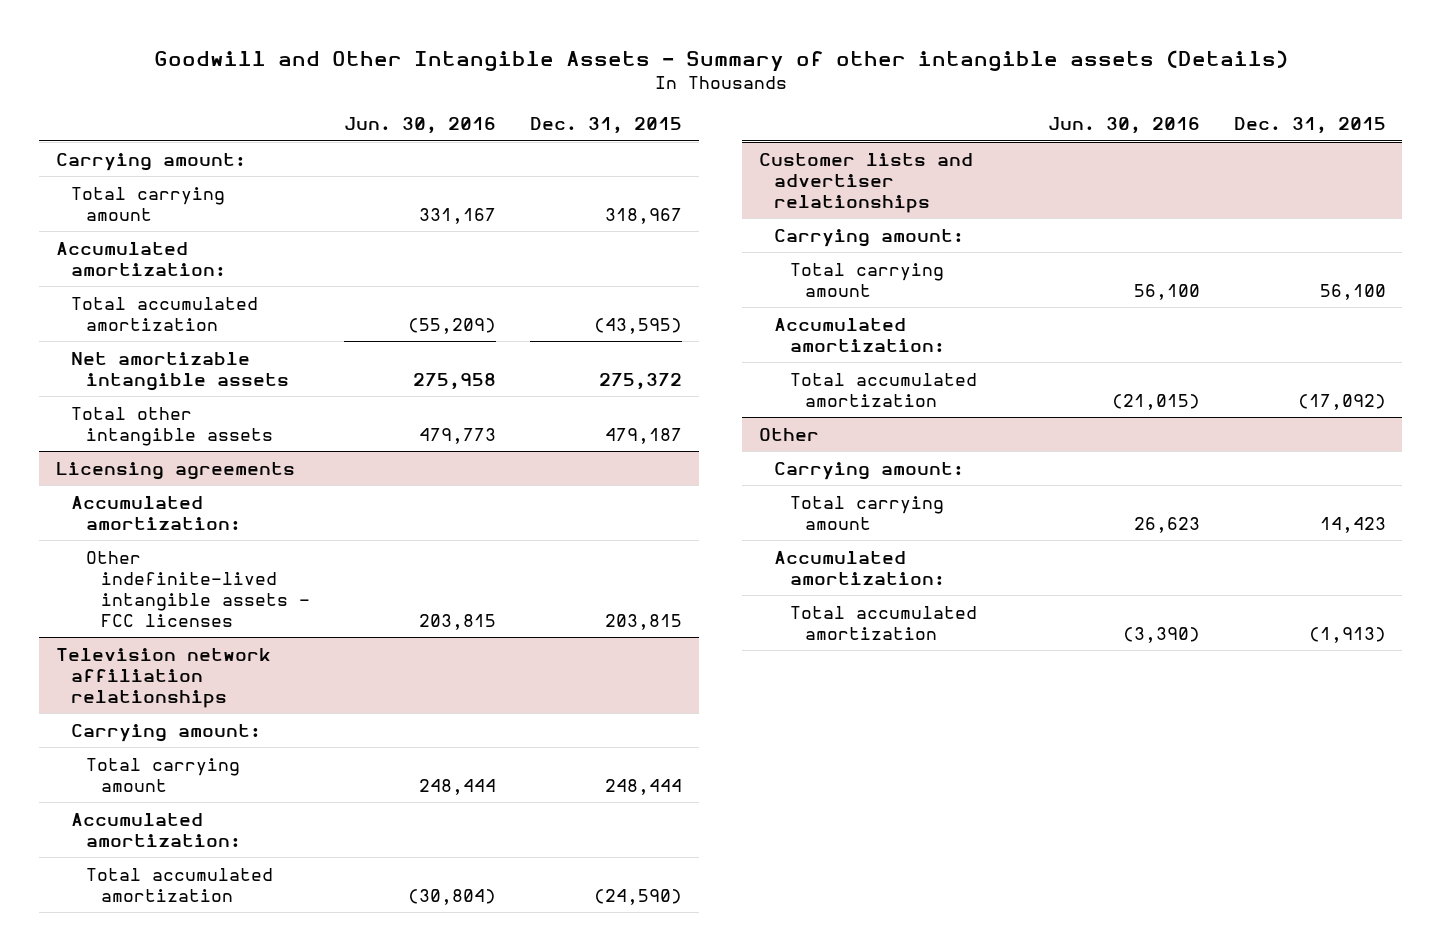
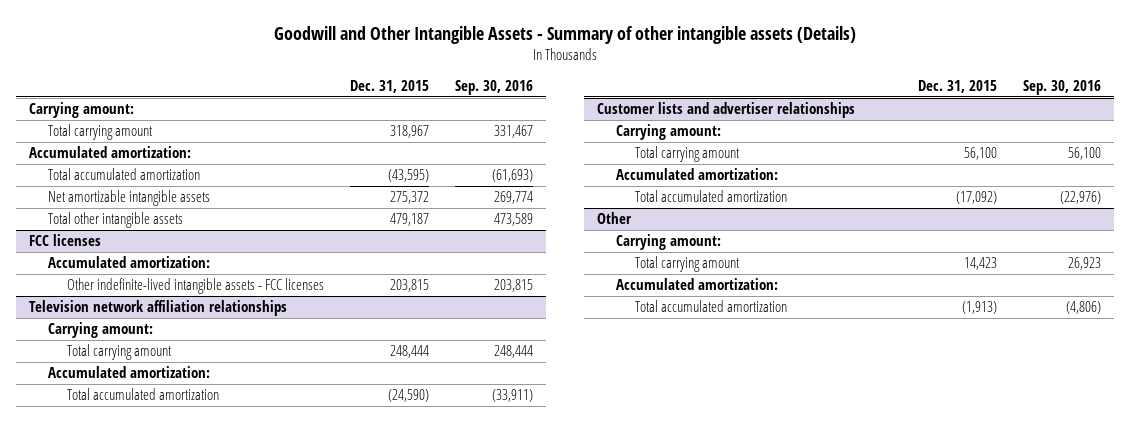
[343,117,496,135] Jun. 30, 2016 -> none
none -> [455,80,534,96] Sep. 30, 2016
[55,461,295,480] Licensing agreements -> [29,234,102,247] FCC licenses

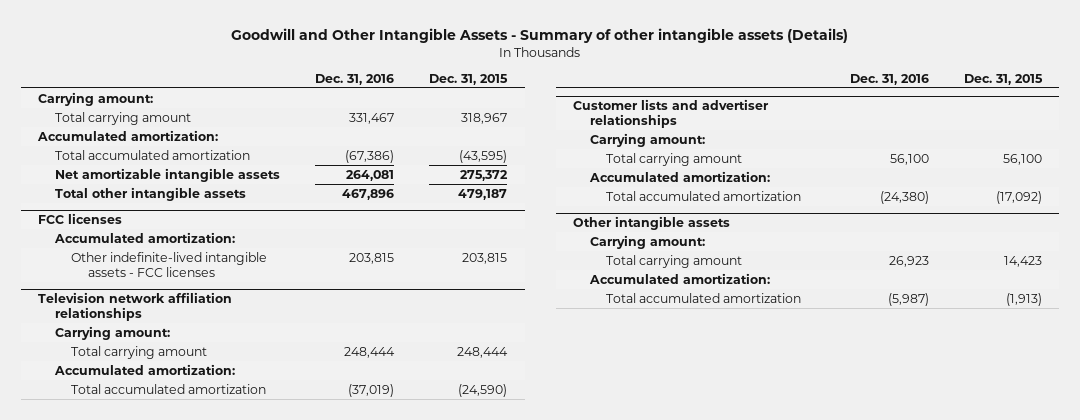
[455,80,534,96] Sep. 30, 2016 -> none
none -> [315,73,395,85] Dec. 31, 2016
[596,212,632,225] Other -> [573,216,731,231] Other intangible assets

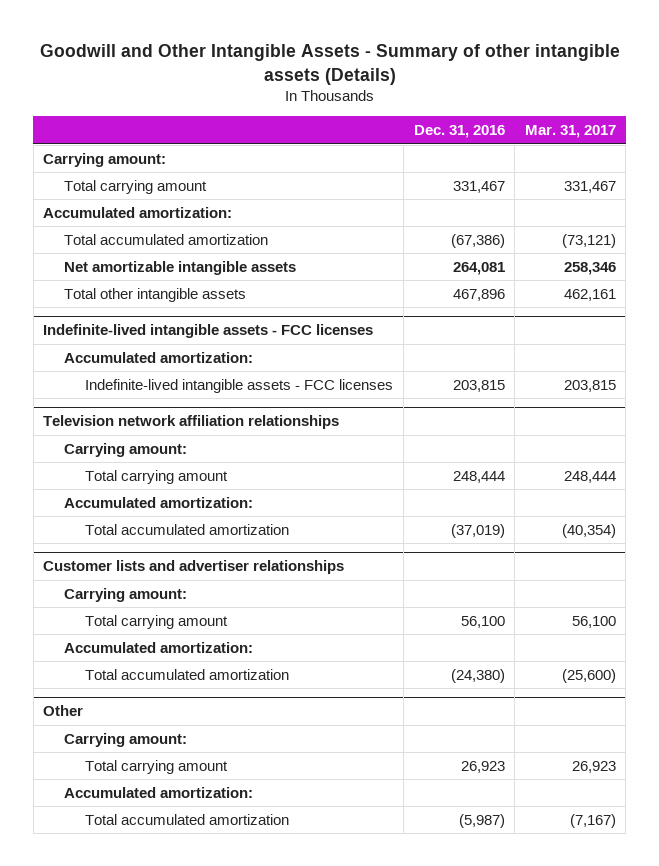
[429,73,509,85] Dec. 31, 2015 -> none
none -> [524,125,616,139] Mar. 31, 2017
[38,213,123,225] FCC licenses -> [43,324,374,339] Indefinite-lived intangible assets - FCC licenses
[71,251,268,277] Other indefinite-lived intangible assets - FCC licenses -> [85,378,394,393] Indefinite-lived intangible assets - FCC licenses
[573,216,731,231] Other intangible assets -> [43,705,84,717] Other

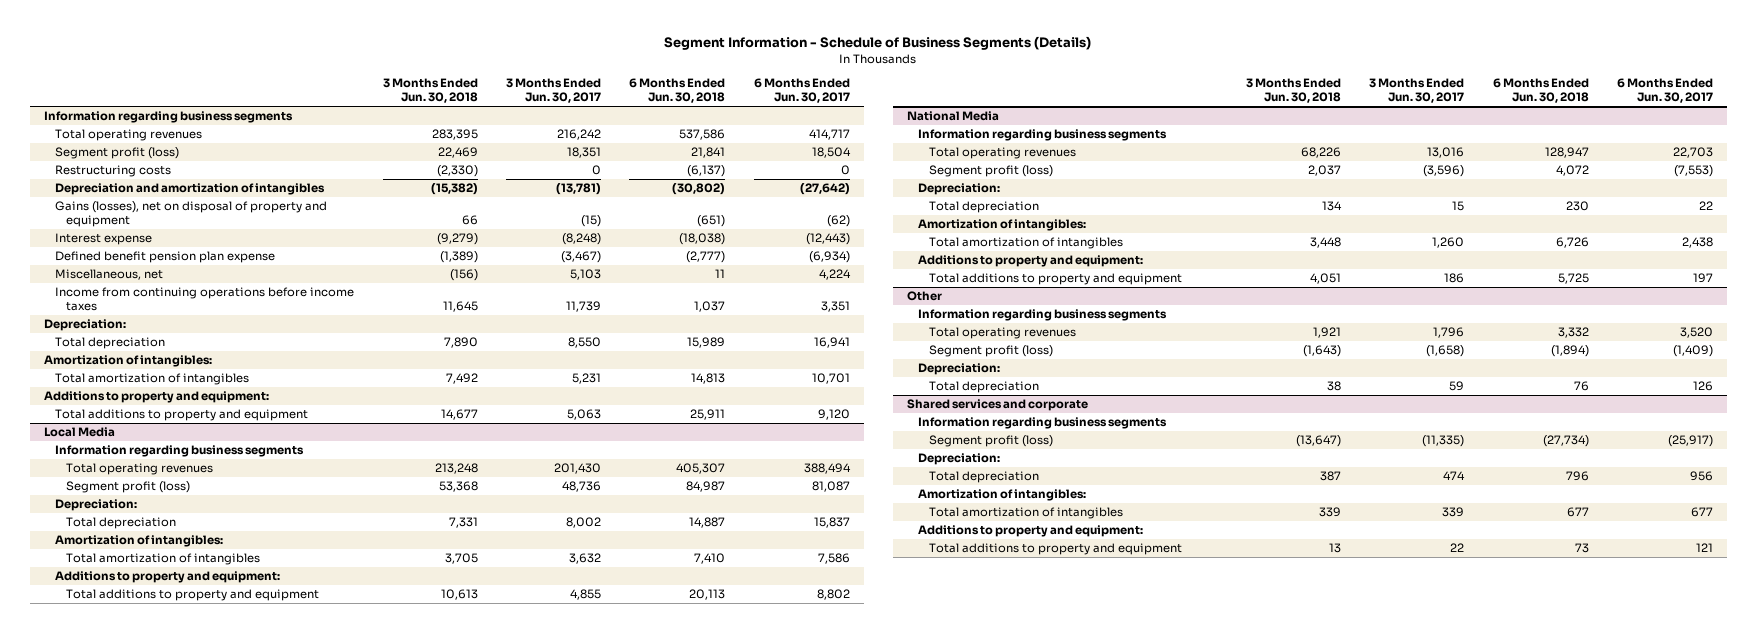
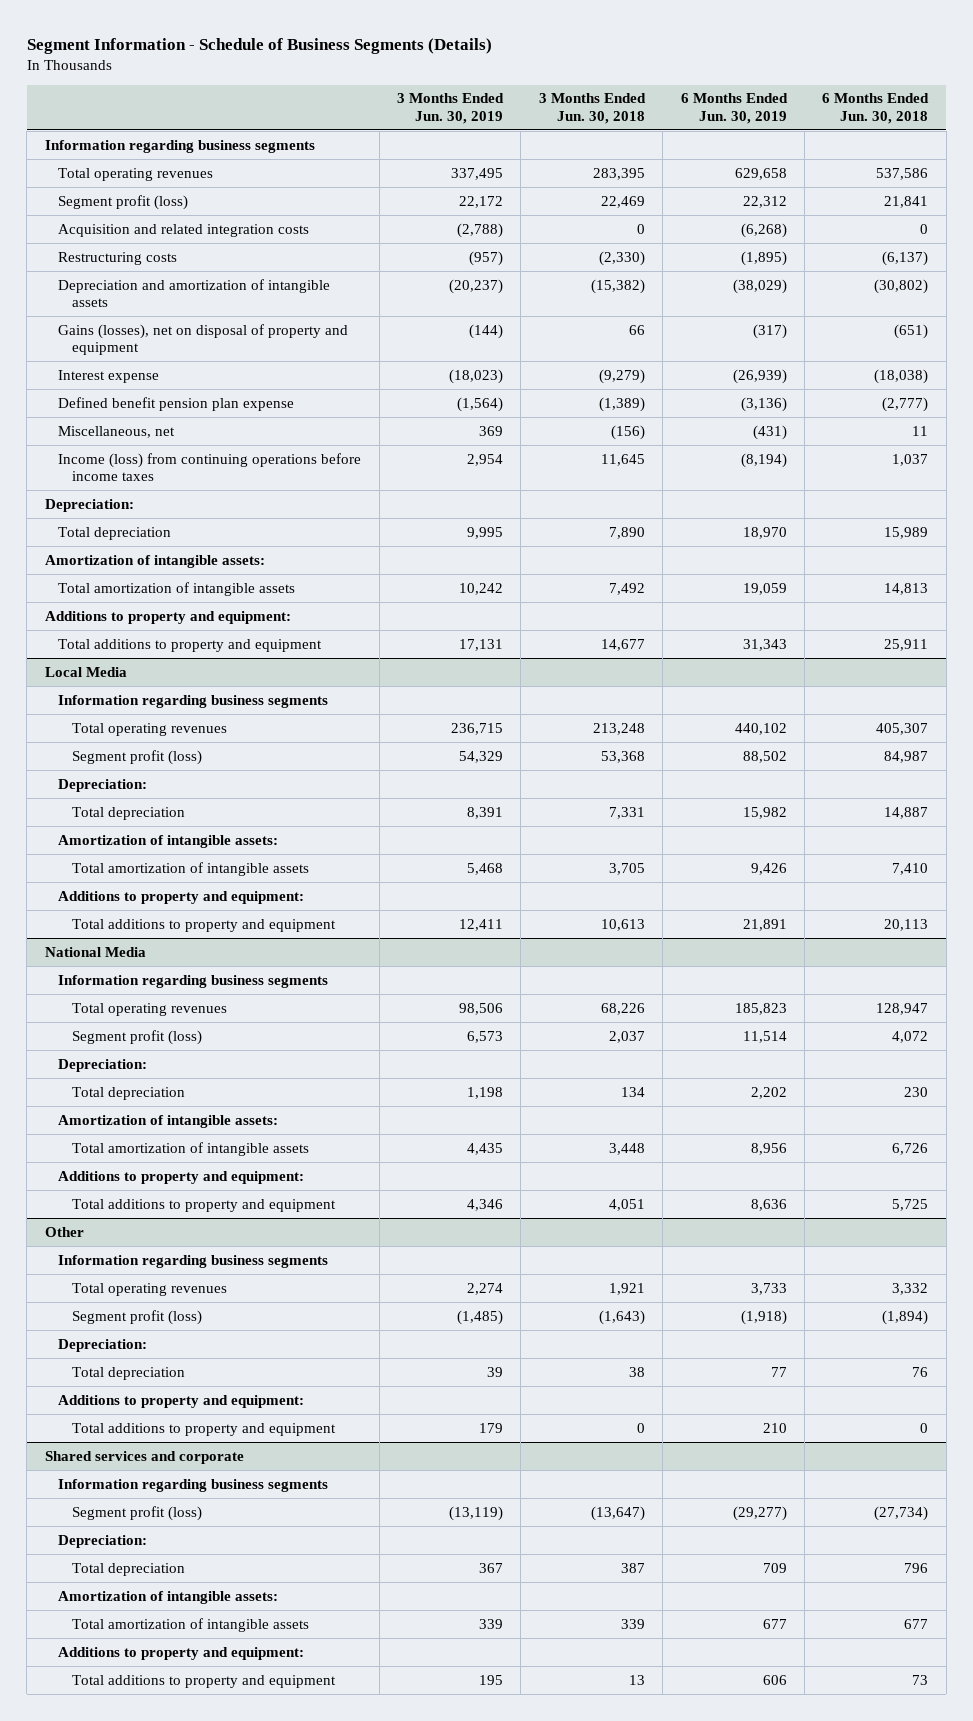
[506,78,602,104] 3 Months Ended Jun. 30, 2017 -> none
[753,78,850,104] 6 Months Ended Jun. 30, 2017 -> none
none -> [396,93,504,124] 3 Months Ended Jun. 30, 2019
none -> [680,93,788,124] 6 Months Ended Jun. 30, 2019
none -> [58,223,310,237] Acquisition and related integration costs
[55,183,326,196] Depreciation and amortization of intangibles -> [58,278,331,308] Depreciation and amortization of intangible assets
[55,287,355,312] Income from continuing operations before income taxes -> [58,452,362,482] Income (loss) from continuing operations before income taxes
[43,355,212,368] Amortization of intangibles: -> [44,554,265,568] Amortization of intangible assets:
[55,373,250,386] Total amortization of intangibles -> [58,581,296,596] Total amortization of intangible assets
[55,535,224,548] Amortization of intangibles: -> [58,834,279,848] Amortization of intangible assets:
[66,553,261,566] Total amortization of intangibles -> [71,861,309,876] Total amortization of intangible assets
[918,219,1087,232] Amortization of intangibles: -> [58,1114,279,1128] Amortization of intangible assets:
[929,237,1124,250] Total amortization of intangibles -> [71,1141,309,1156] Total amortization of intangible assets
none -> [58,1394,305,1408] Additions to property and equipment:
none -> [71,1422,336,1436] Total additions to property and equipment
[918,489,1087,502] Amortization of intangibles: -> [58,1590,279,1604] Amortization of intangible assets:
[929,507,1124,520] Total amortization of intangibles -> [71,1617,309,1632] Total amortization of intangible assets

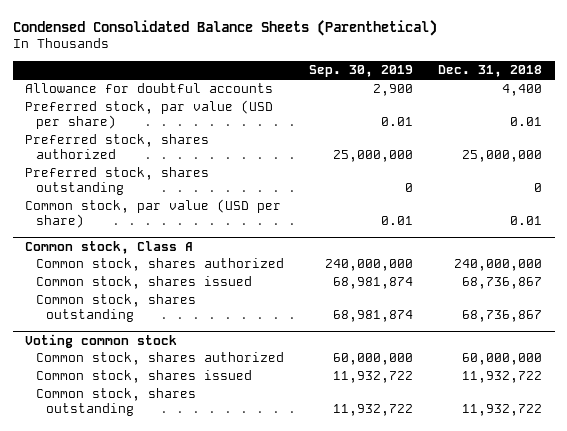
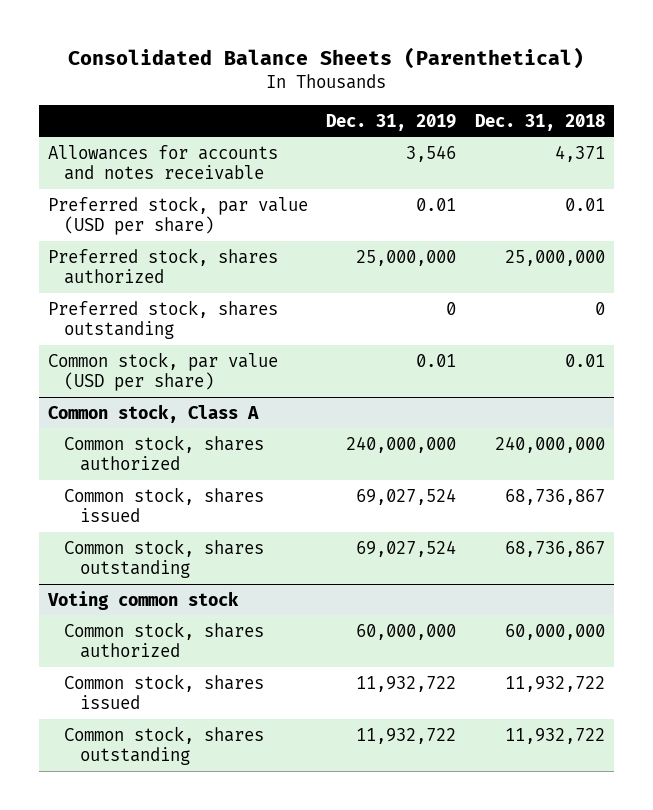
[12,19,437,36] Condensed Consolidated Balance Sheets (Parenthetical) -> [68,47,585,70] Consolidated Balance Sheets (Parenthetical)
[308,65,413,78] Sep. 30, 2019 -> none
none -> [326,113,457,131] Dec. 31, 2019
[25,83,274,94] Allowance for doubtful accounts -> [47,144,278,180] Allowances for accounts and notes receivable
[502,84,543,97] 4,400 -> [554,144,605,162] 4,371

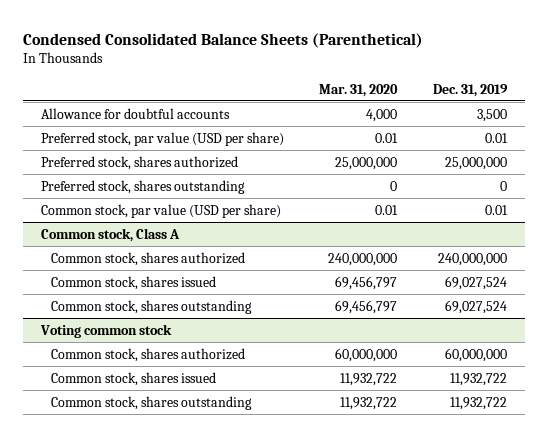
[68,47,585,70] Consolidated Balance Sheets (Parenthetical) -> [23,32,424,48] Condensed Consolidated Balance Sheets (Parenthetical)
[474,113,605,131] Dec. 31, 2018 -> none
none -> [319,83,399,97] Mar. 31, 2020
[47,144,278,180] Allowances for accounts and notes receivable -> [41,107,231,119] Allowance for doubtful accounts
[406,144,457,162] 3,546 -> [476,108,507,122] 3,500

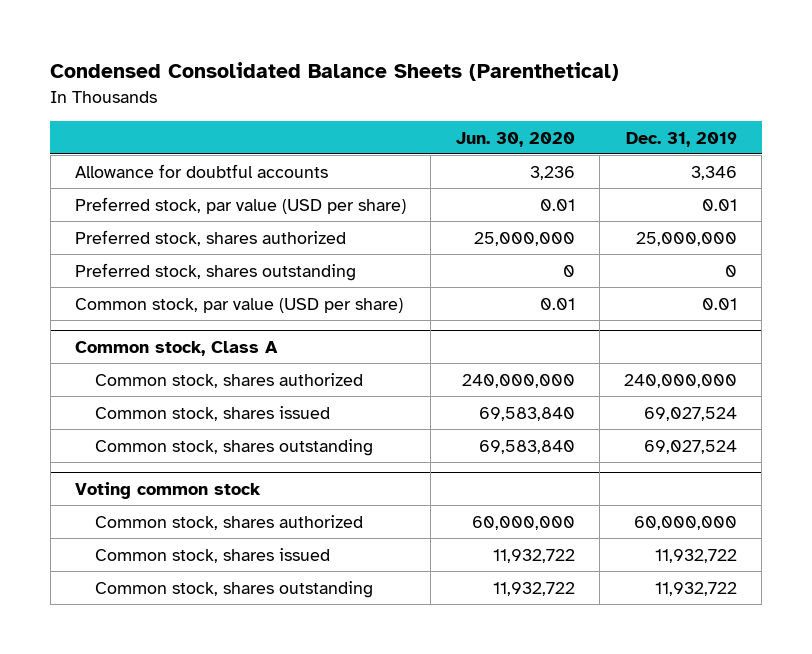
[319,83,399,97] Mar. 31, 2020 -> none
none -> [455,131,575,147] Jun. 30, 2020
[476,108,507,122] 3,500 -> [691,165,738,180] 3,346

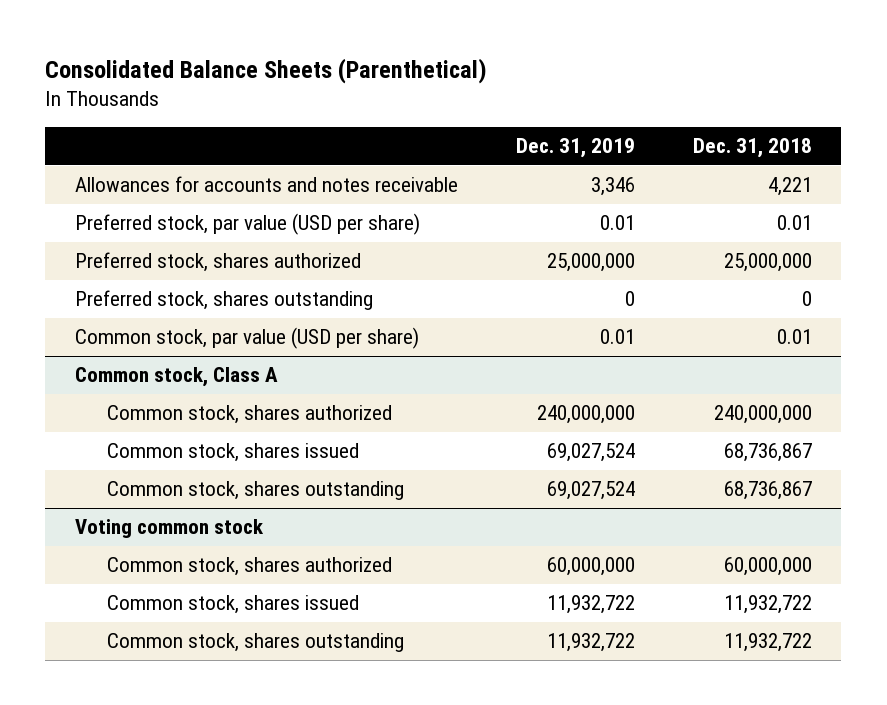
[50,62,620,82] Condensed Consolidated Balance Sheets (Parenthetical) -> [45,57,488,84] Consolidated Balance Sheets (Parenthetical)
[455,131,575,147] Jun. 30, 2020 -> none
none -> [693,138,813,159] Dec. 31, 2018
[75,163,329,178] Allowance for doubtful accounts -> [74,176,458,193] Allowances for accounts and notes receivable

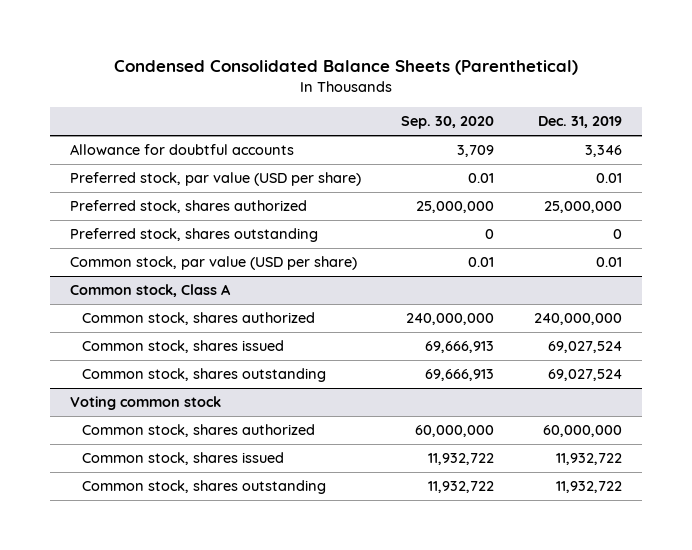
[45,57,488,84] Consolidated Balance Sheets (Parenthetical) -> [113,60,578,76] Condensed Consolidated Balance Sheets (Parenthetical)
[693,138,813,159] Dec. 31, 2018 -> none
none -> [400,116,494,130] Sep. 30, 2020
[74,176,458,193] Allowances for accounts and notes receivable -> [69,144,294,156] Allowance for doubtful accounts

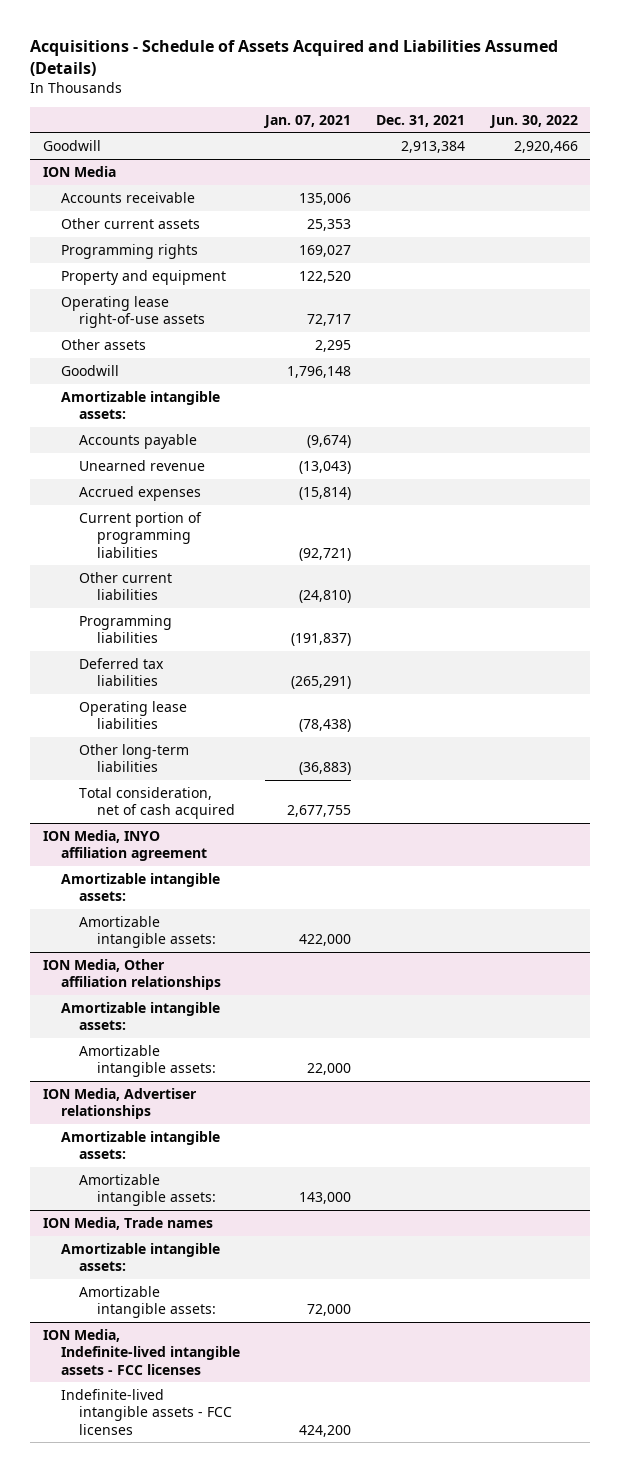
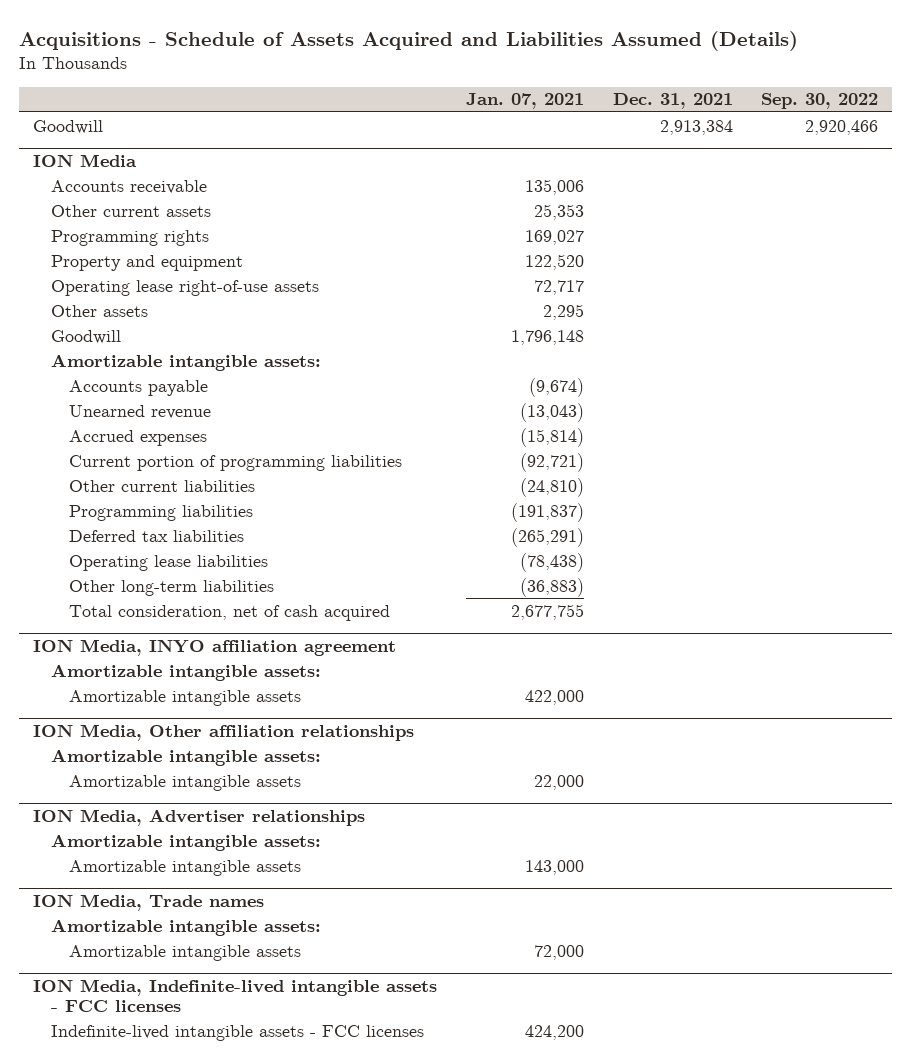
[488,114,578,128] Jun. 30, 2022 -> none
none -> [761,93,879,110] Sep. 30, 2022
[79,915,217,949] Amortizable intangible assets: -> [69,689,302,706] Amortizable intangible assets
[79,1044,217,1078] Amortizable intangible assets: -> [69,774,302,791] Amortizable intangible assets
[79,1173,217,1207] Amortizable intangible assets: -> [69,859,302,876] Amortizable intangible assets
[79,1285,217,1319] Amortizable intangible assets: -> [69,944,302,961] Amortizable intangible assets

